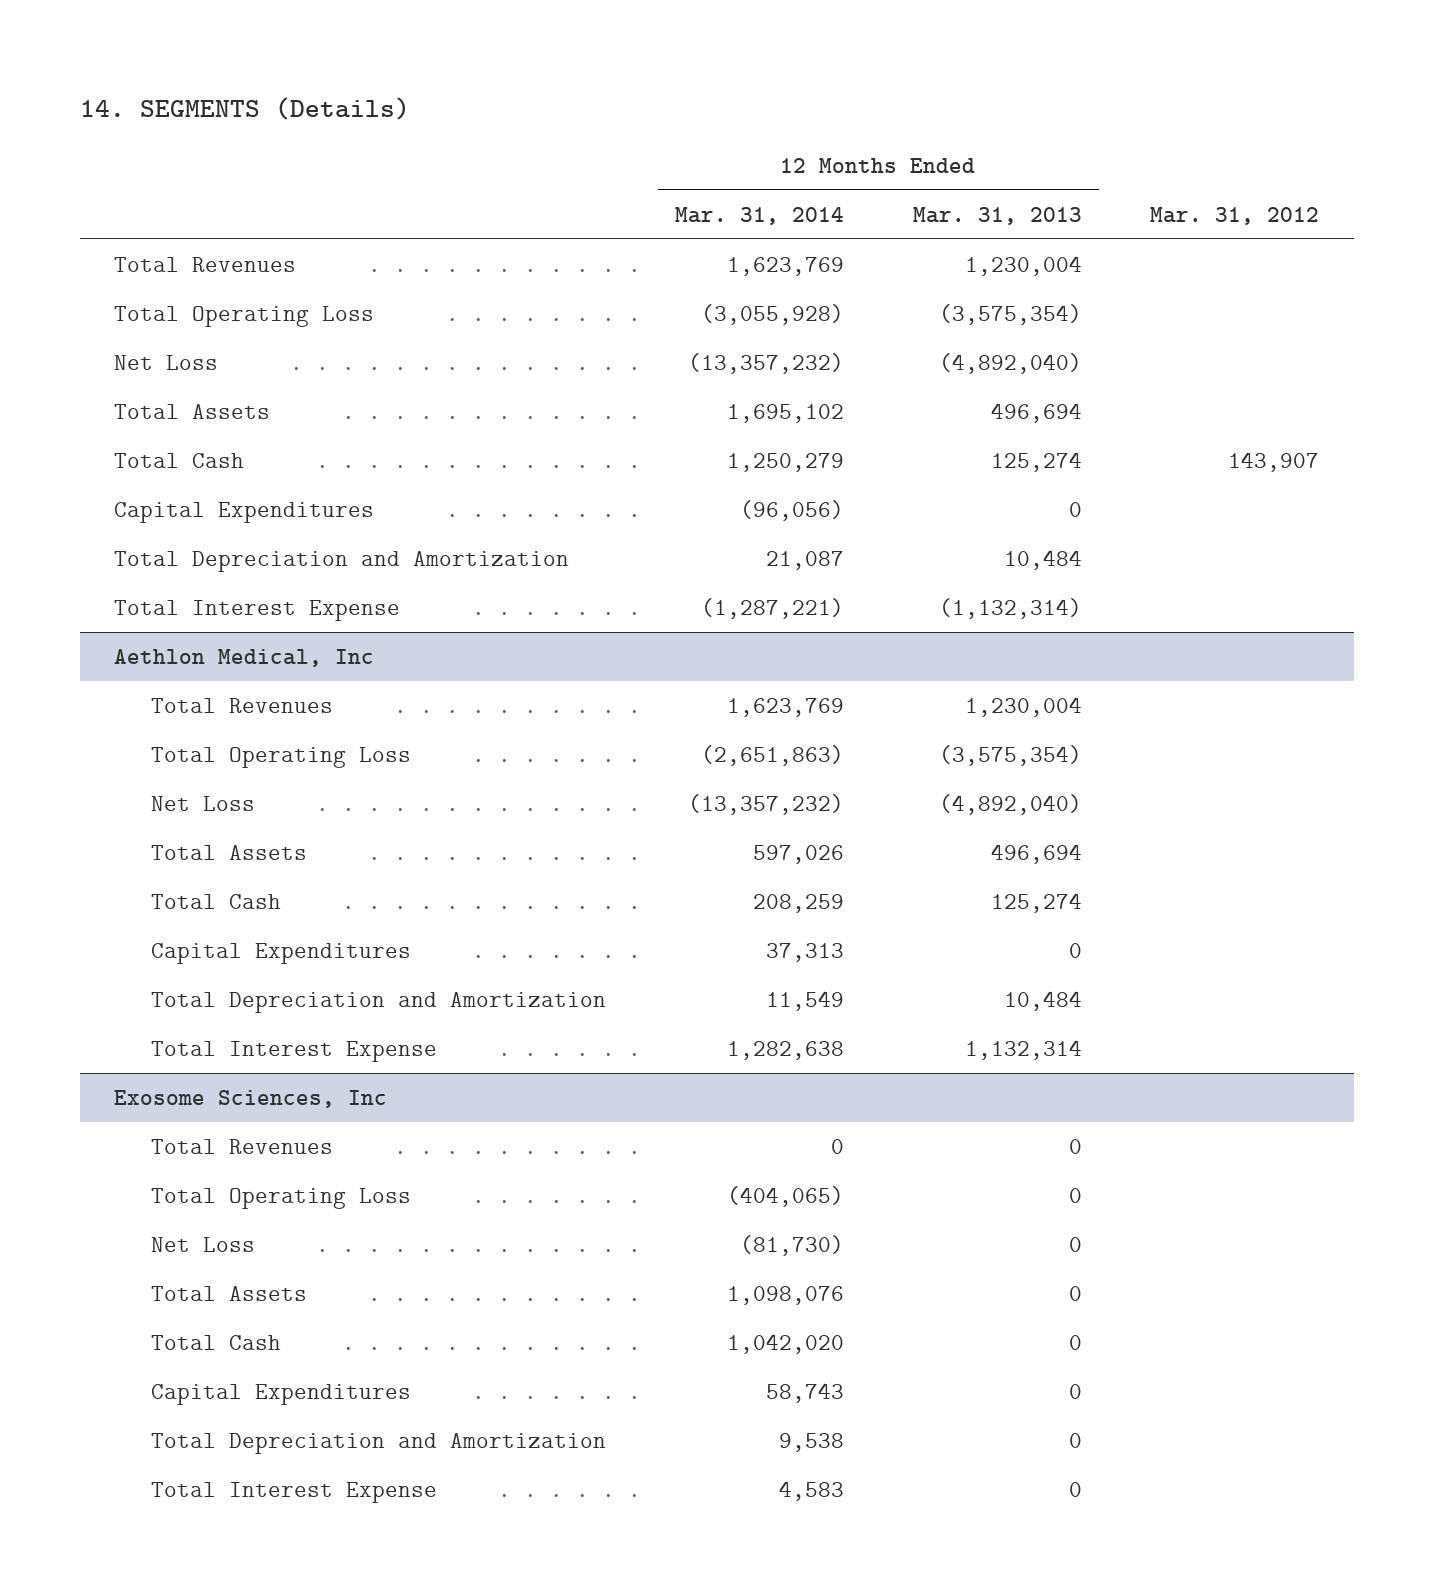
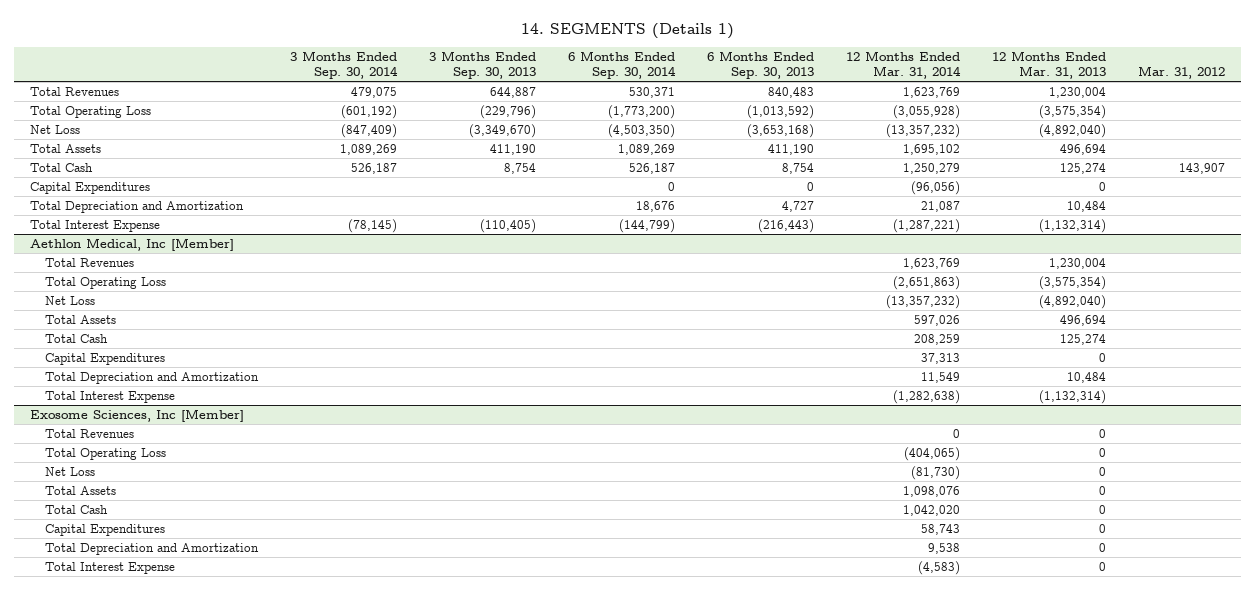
[79,96,410,120] 14. SEGMENTS (Details) -> [520,22,734,39] 14. SEGMENTS (Details 1)
none -> [289,50,398,80] 3 Months Ended Sep. 30, 2014
none -> [428,50,536,80] 3 Months Ended Sep. 30, 2013
none -> [568,50,677,80] 6 Months Ended Sep. 30, 2014
none -> [707,50,815,80] 6 Months Ended Sep. 30, 2013
[113,648,374,667] Aethlon Medical, Inc -> [29,238,234,252] Aethlon Medical, Inc [Member]
[726,1040,844,1060] 1,282,638 -> [893,390,961,405] (1,282,638)
[964,1039,1082,1060] 1,132,314 -> [1039,390,1107,405] (1,132,314)
[113,1089,387,1108] Exosome Sciences, Inc -> [29,409,244,423] Exosome Sciences, Inc [Member]
[778,1480,844,1501] 4,583 -> [918,561,961,576] (4,583)

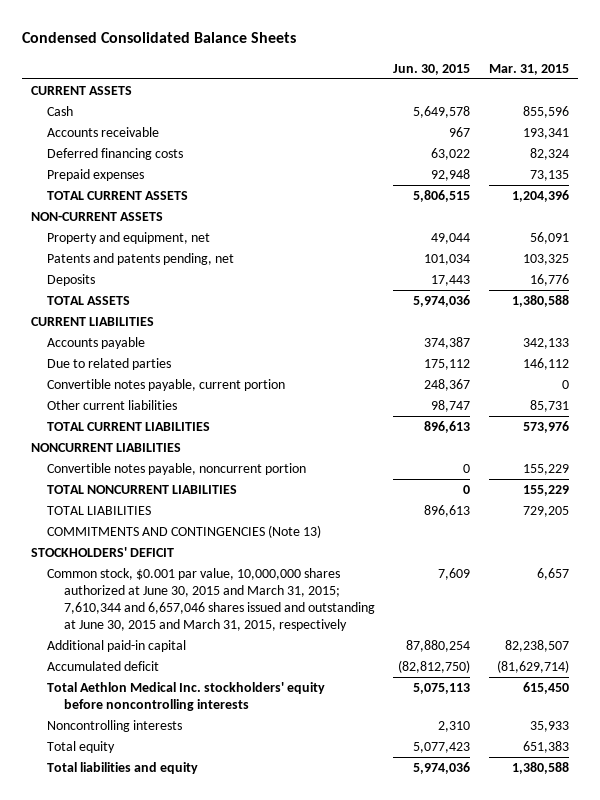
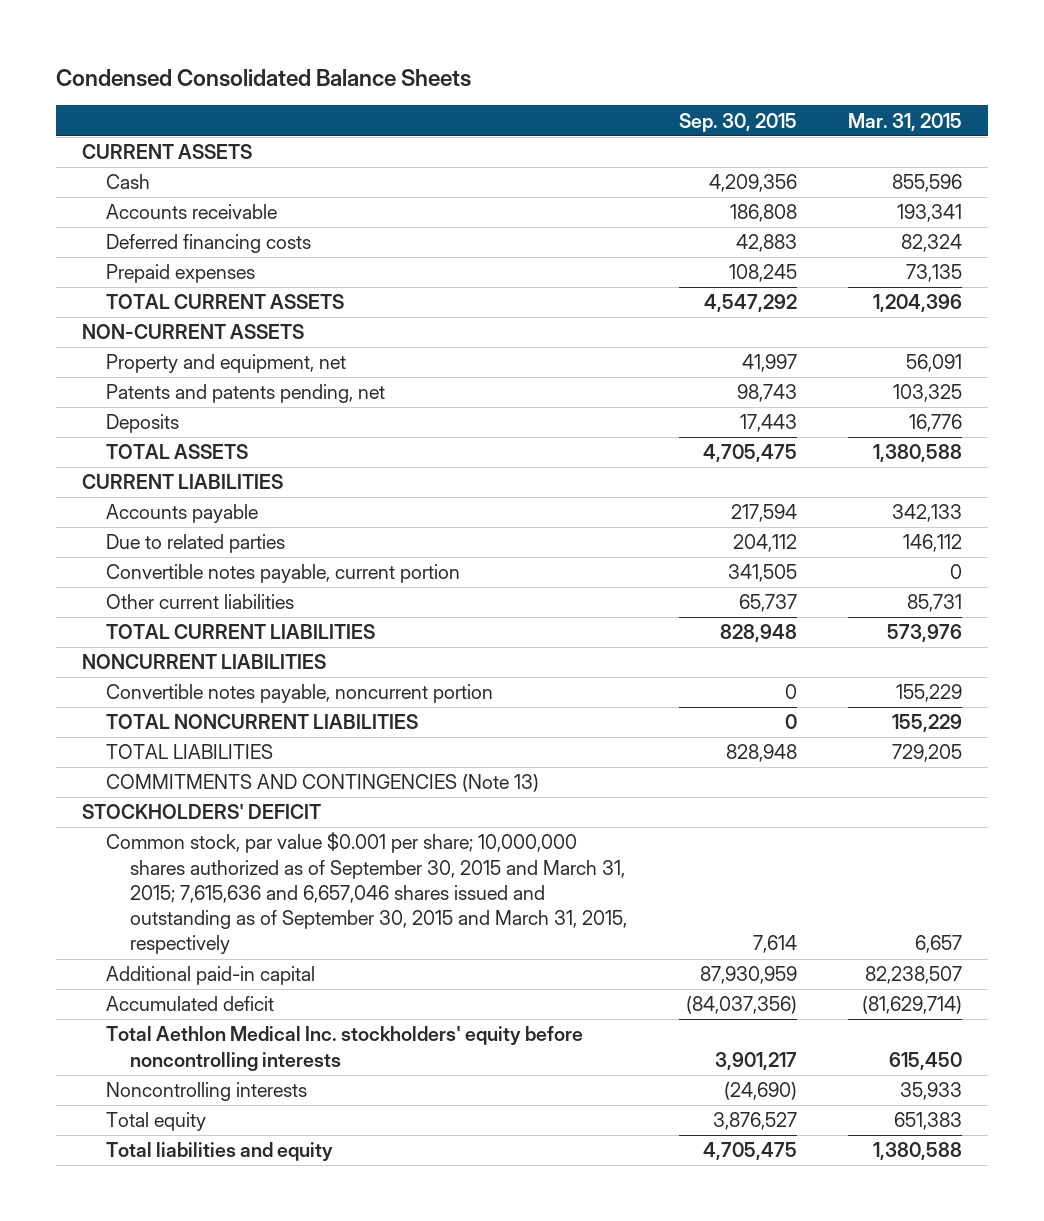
[393,63,471,75] Jun. 30, 2015 -> none
none -> [678,112,797,132] Sep. 30, 2015
[47,568,375,632] Common stock, $0.001 par value, 10,000,000 shares authorized at June 30, 2015 and March 31, 2015; 7,610,344 and 6,657,046 shares issued and outstanding at June 30, 2015 and March 31, 2015, respectively -> [105,832,627,955] Common stock, par value $0.001 per share; 10,000,000 shares authorized as of September 30, 2015 and March 31, 2015; 7,615,636 and 6,657,046 shares issued and outstanding as of September 30, 2015 and March 31, 2015, respectively

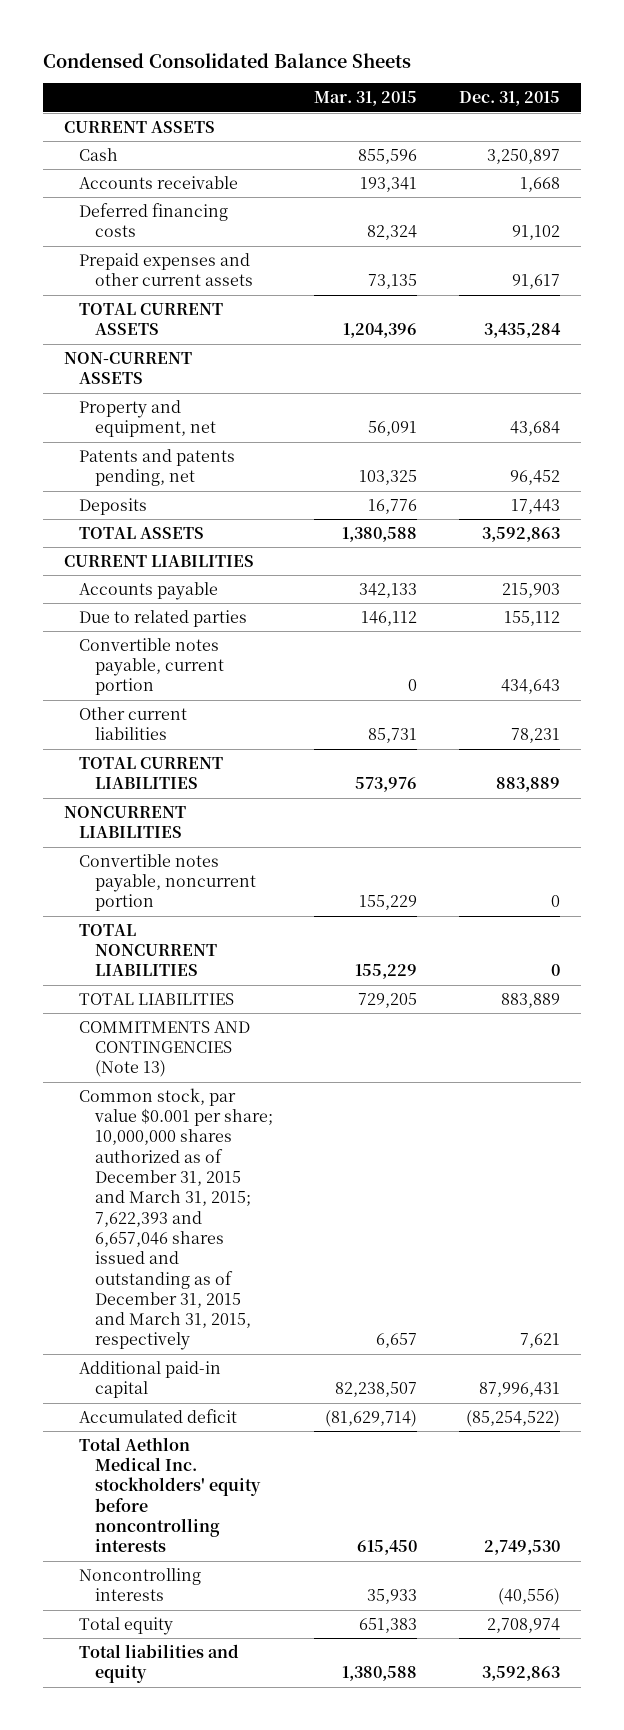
[678,112,797,132] Sep. 30, 2015 -> none
none -> [459,91,561,107] Dec. 31, 2015
[105,264,255,284] Prepaid expenses -> [79,252,253,287] Prepaid expenses and other current assets
[81,804,321,820] STOCKHOLDERS' DEFICIT -> none
[105,832,627,955] Common stock, par value $0.001 per share; 10,000,000 shares authorized as of September 30, 2015 and March 31, 2015; 7,615,636 and 6,657,046 shares issued and outstanding as of September 30, 2015 and March 31, 2015, respectively -> [79,1087,273,1351] Common stock, par value $0.001 per share; 10,000,000 shares authorized as of December 31, 2015 and March 31, 2015; 7,622,393 and 6,657,046 shares issued and outstanding as of December 31, 2015 and March 31, 2015, respectively

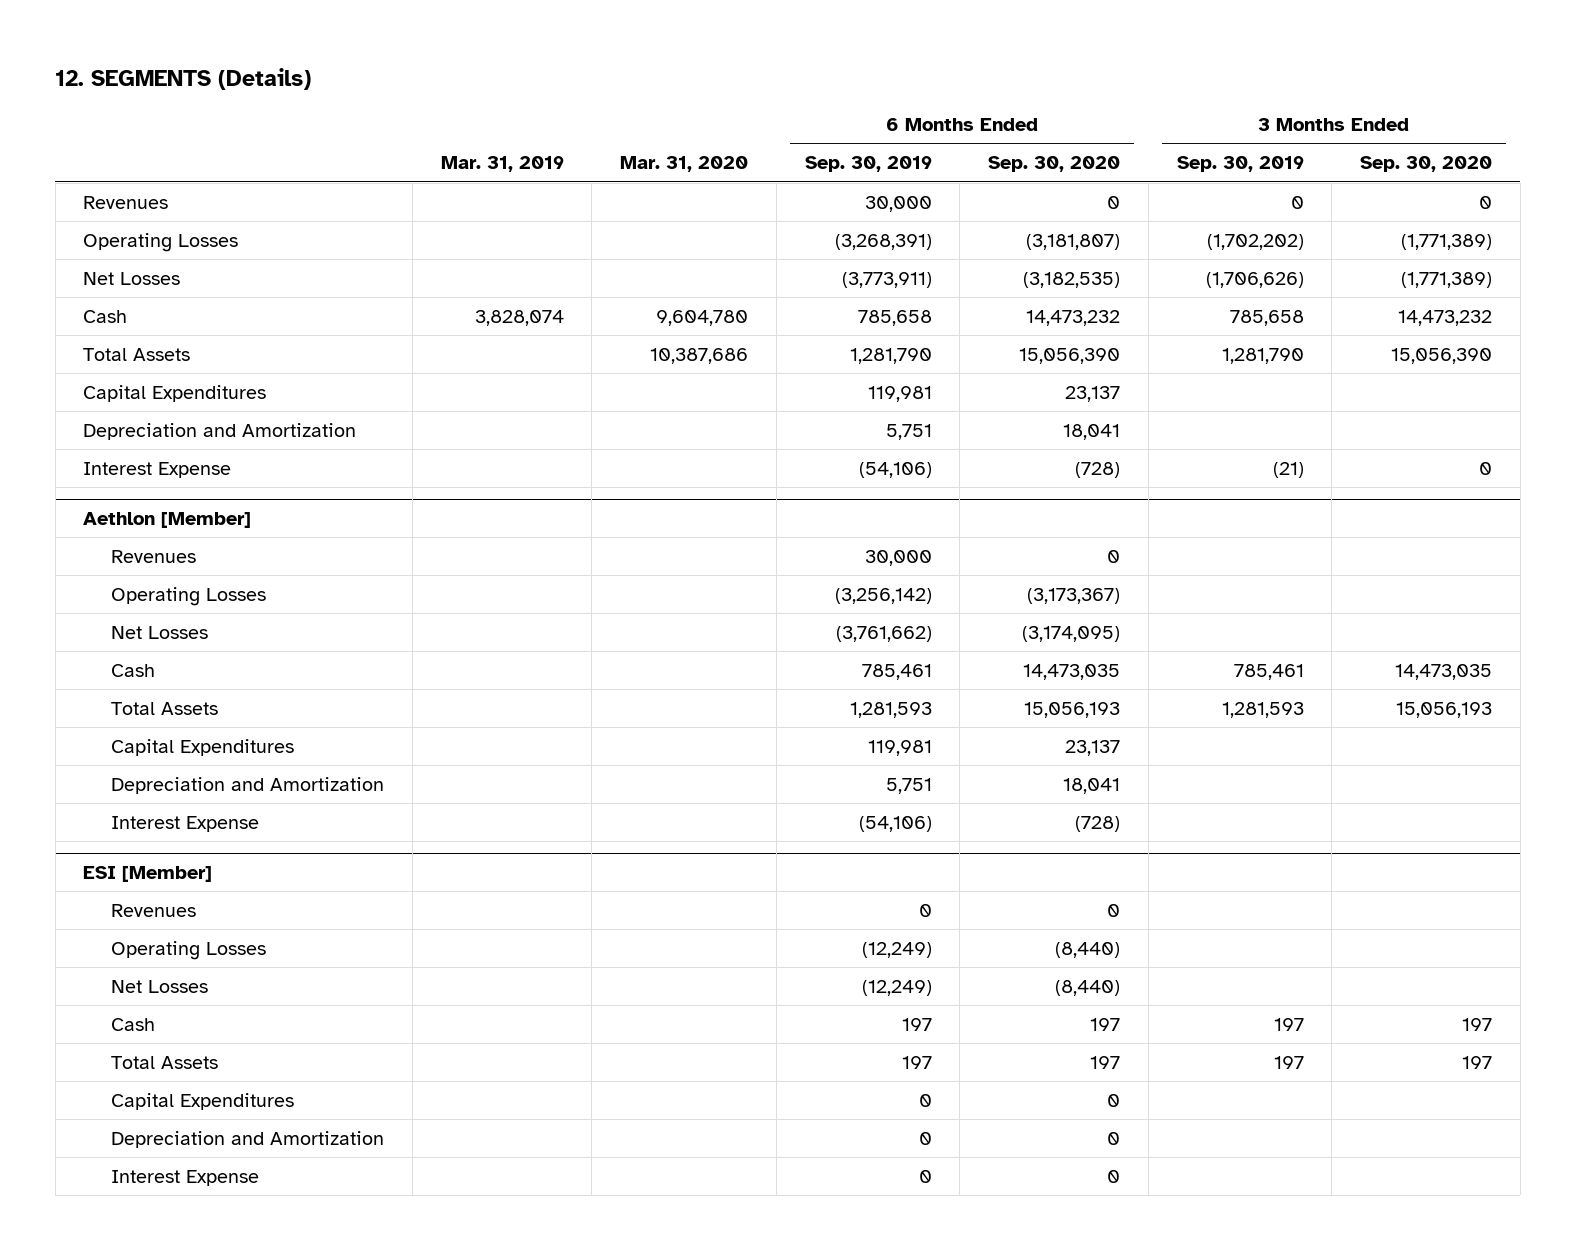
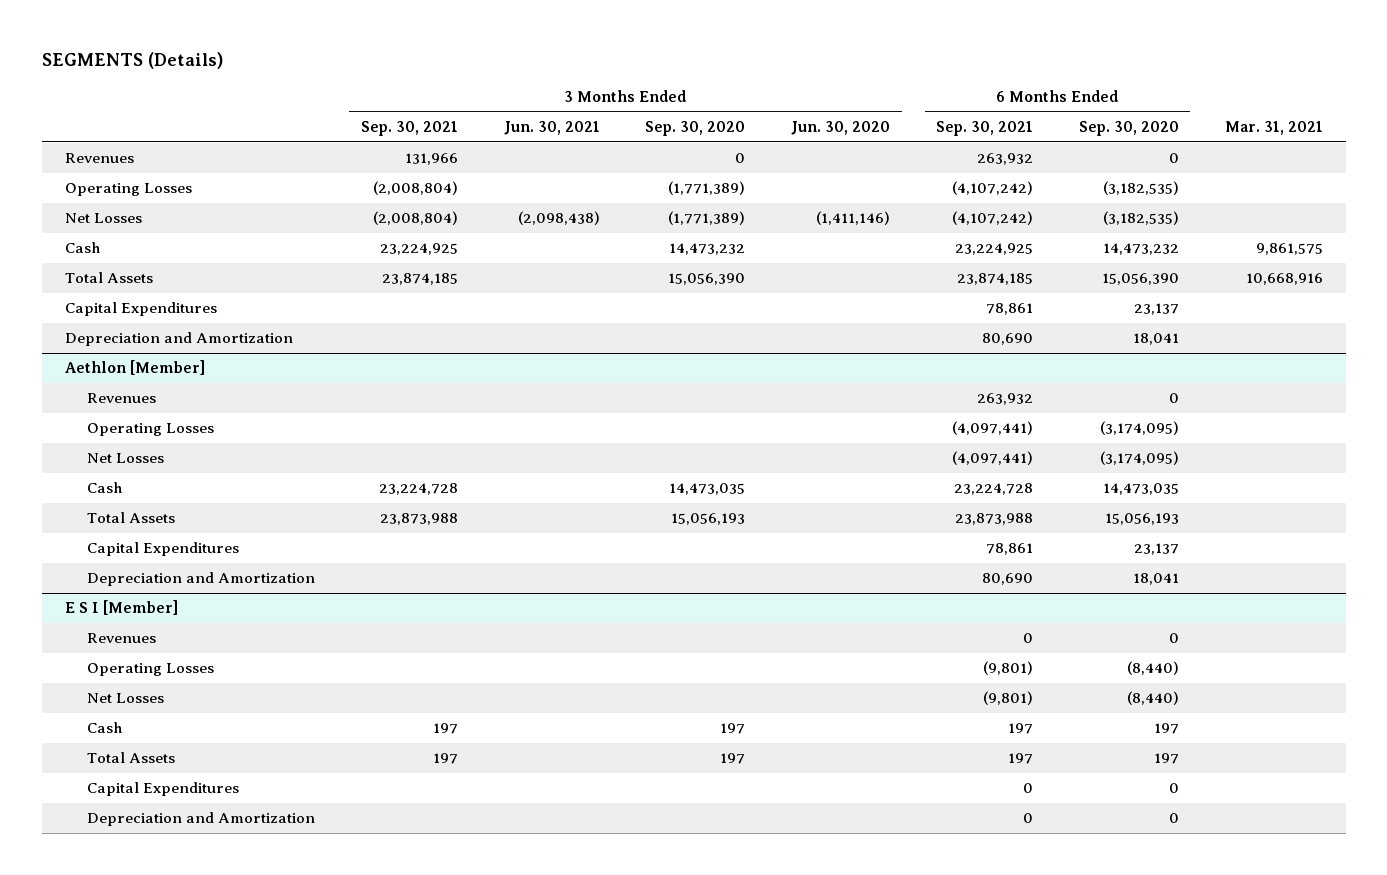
[55,67,312,90] 12. SEGMENTS (Details) -> [41,51,223,69] SEGMENTS (Details)
[440,156,564,173] Mar. 31, 2019 -> none
[620,156,749,173] Mar. 31, 2020 -> none
[804,156,932,173] Sep. 30, 2019 -> none
[1176,156,1304,173] Sep. 30, 2019 -> none
none -> [360,120,458,136] Sep. 30, 2021
none -> [503,120,600,135] Jun. 30, 2021
none -> [791,120,891,135] Jun. 30, 2020
none -> [935,120,1033,136] Sep. 30, 2021
none -> [1224,120,1323,135] Mar. 31, 2021
[1026,233,1121,250] (3,181,807) -> [1102,181,1179,196] (3,182,535)
[83,461,232,478] Interest Expense -> none
[1027,587,1121,604] (3,173,367) -> [1099,421,1179,436] (3,174,095)
[111,815,260,832] Interest Expense -> none
[83,866,213,883] ESI [Member] -> [64,600,178,616] E S I [Member]
[111,1169,260,1186] Interest Expense -> none

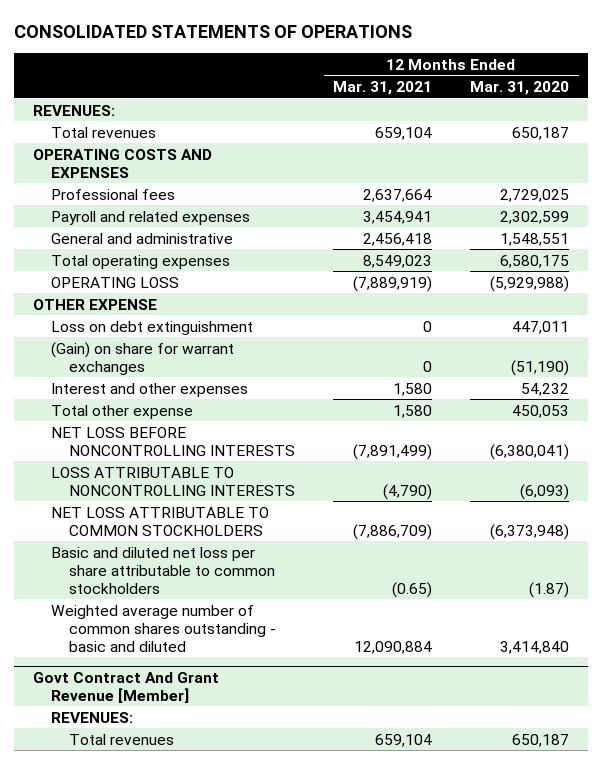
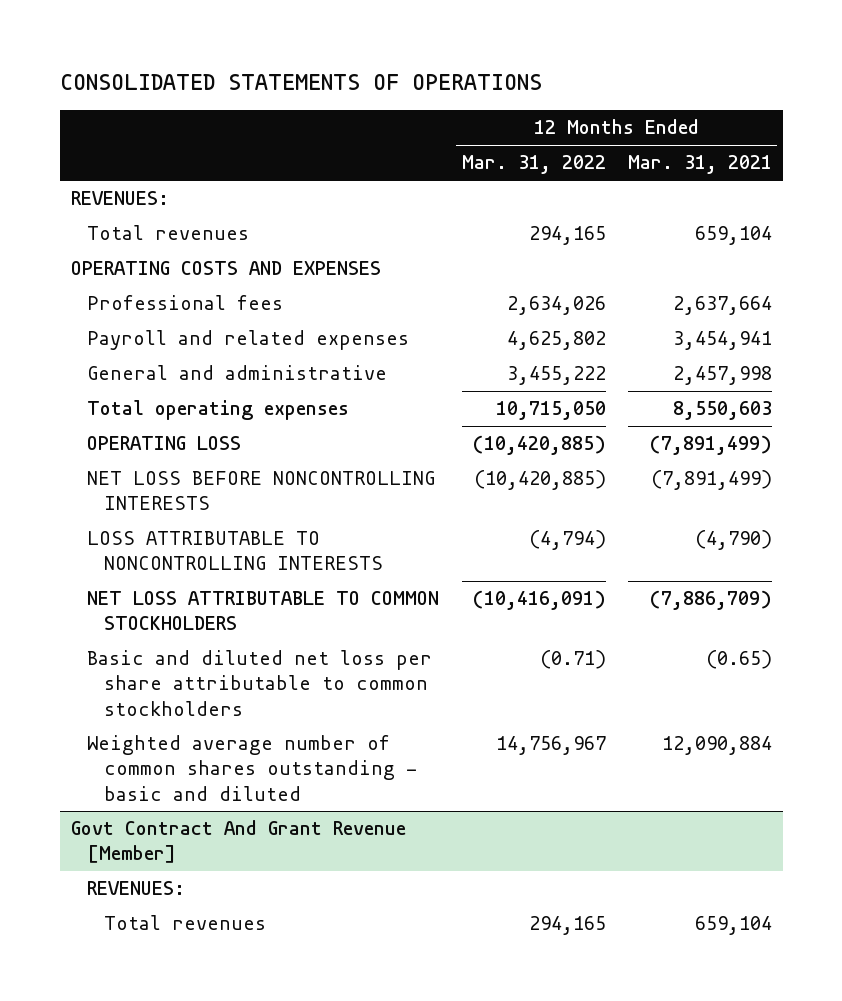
[470,81,570,96] Mar. 31, 2020 -> none
none -> [461,155,606,175] Mar. 31, 2022
[32,298,157,310] OTHER EXPENSE -> none
[50,320,253,335] Loss on debt extinguishment -> none
[50,341,234,375] (Gain) on share for warrant exchanges -> none
[50,382,248,397] Interest and other expenses -> none
[50,404,193,419] Total other expense -> none
[363,232,433,246] 2,456,418 -> [672,366,772,386] 2,457,998
[363,254,433,268] 8,549,023 -> [672,401,772,421] 8,550,603
[353,275,433,292] (7,889,919) -> [649,435,772,456] (7,891,499)

